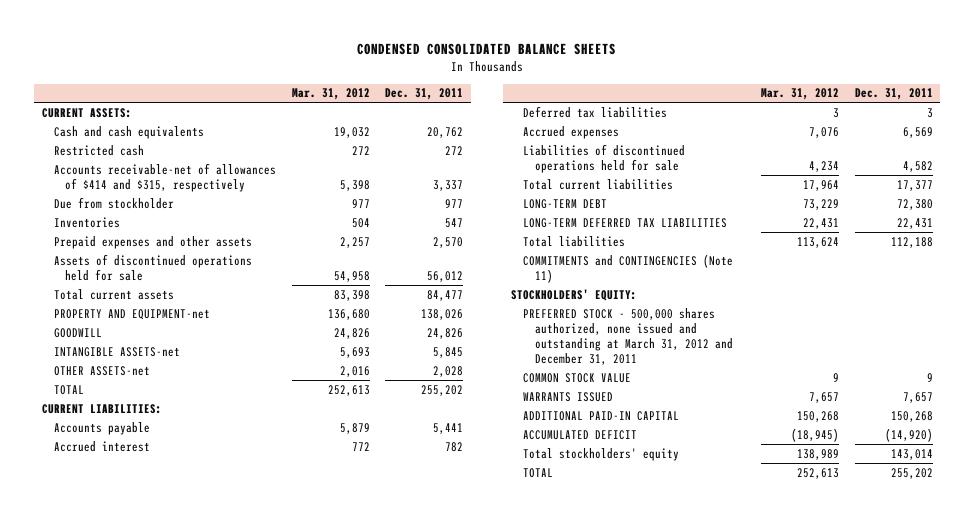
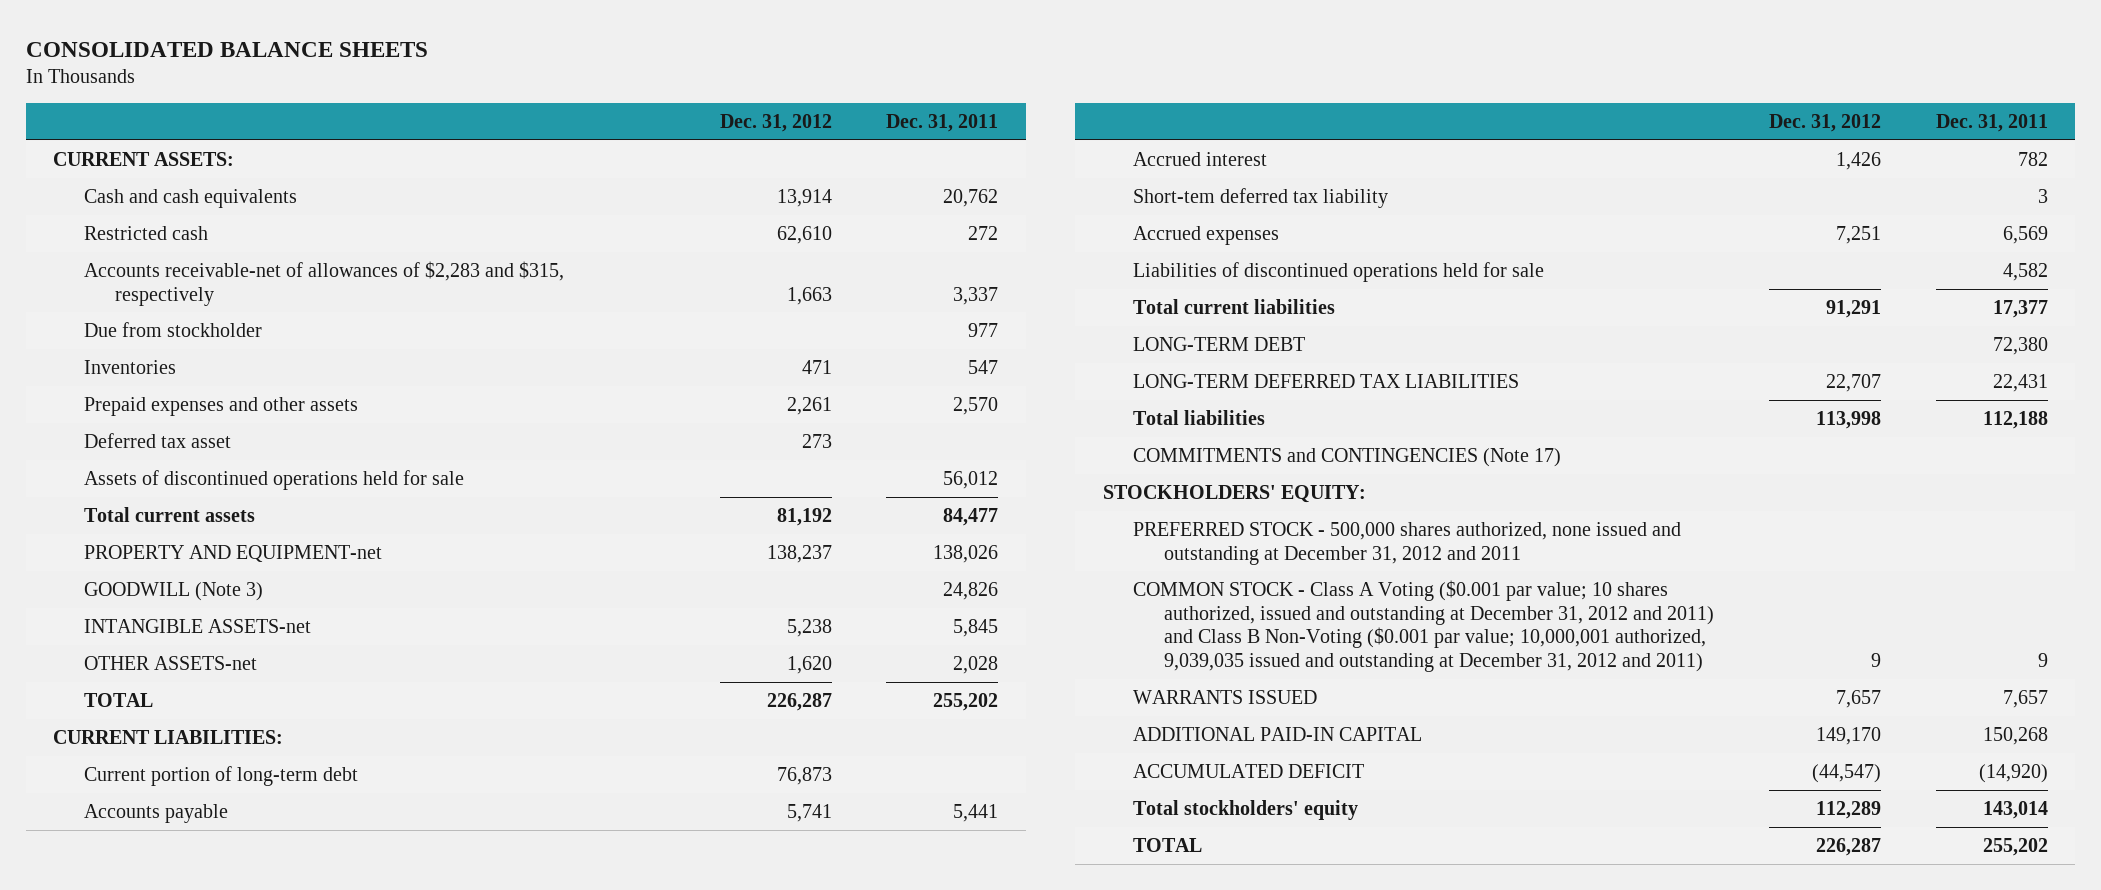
[357,42,617,55] CONDENSED CONSOLIDATED BALANCE SHEETS -> [25,41,428,57] CONSOLIDATED BALANCE SHEETS
[291,88,370,101] Mar. 31, 2012 -> none
none -> [719,114,832,133] Dec. 31, 2012
[53,162,276,192] Accounts receivable-net of allowances of $414 and $315, respectively -> [84,260,565,306] Accounts receivable-net of allowances of $2,283 and $315, respectively
none -> [84,432,232,448] Deferred tax asset
[53,327,102,338] GOODWILL -> [84,581,264,601] GOODWILL (Note 3)
none -> [84,765,359,786] Current portion of long-term debt
[522,105,667,118] Deferred tax liabilities -> [1133,187,1389,208] Short-tem deferred tax liability
[522,253,733,283] COMMITMENTS and CONTINGENCIES (Note 11) -> [1133,447,1562,467] COMMITMENTS and CONTINGENCIES (Note 17)
[522,307,733,365] PREFERRED STOCK - 500,000 shares authorized, none issued and outstanding at March 31, 2012 and December 31, 2011 -> [1133,521,1682,565] PREFERRED STOCK - 500,000 shares authorized, none issued and outstanding at December 31, 2012 and 2011
[522,372,631,383] COMMON STOCK VALUE -> [1133,579,1715,673] COMMON STOCK - Class A Voting ($0.001 par value; 10 shares authorized, issued and outstanding at December 31, 2012 and 2011) and Class B Non-Voting ($0.001 par value; 10,000,001 authorized, 9,039,035 issued and outstanding at December 31, 2012 and 2011)

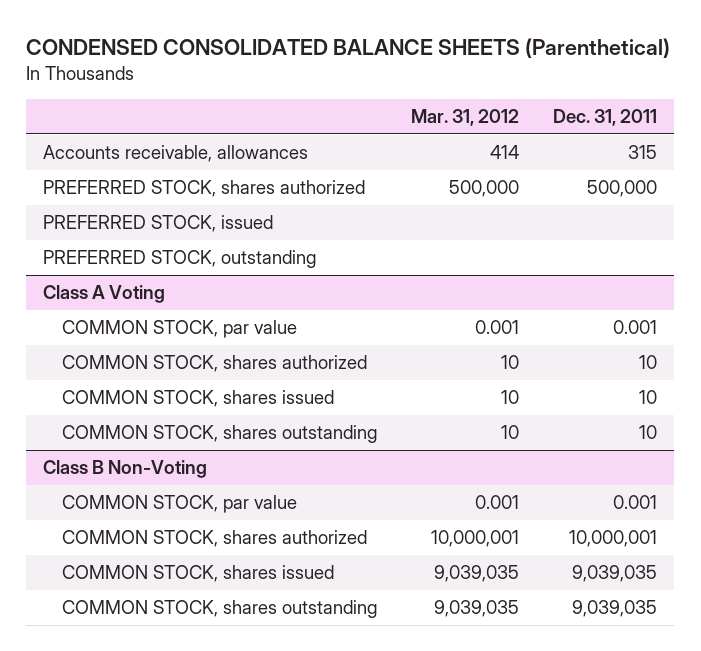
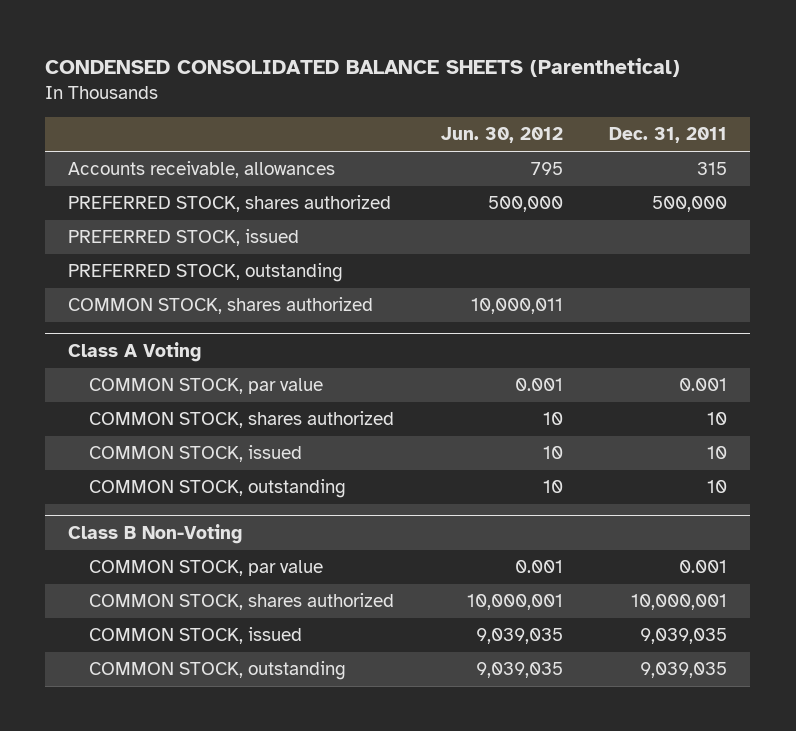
[410,109,519,127] Mar. 31, 2012 -> none
none -> [440,127,563,144] Jun. 30, 2012
none -> [68,297,374,315] COMMON STOCK, shares authorized
[61,390,334,408] COMMON STOCK, shares issued -> [89,445,303,463] COMMON STOCK, issued
[61,425,377,444] COMMON STOCK, shares outstanding -> [89,479,347,499] COMMON STOCK, outstanding
[61,565,334,583] COMMON STOCK, shares issued -> [89,627,303,645] COMMON STOCK, issued
[61,600,377,619] COMMON STOCK, shares outstanding -> [89,661,347,681] COMMON STOCK, outstanding

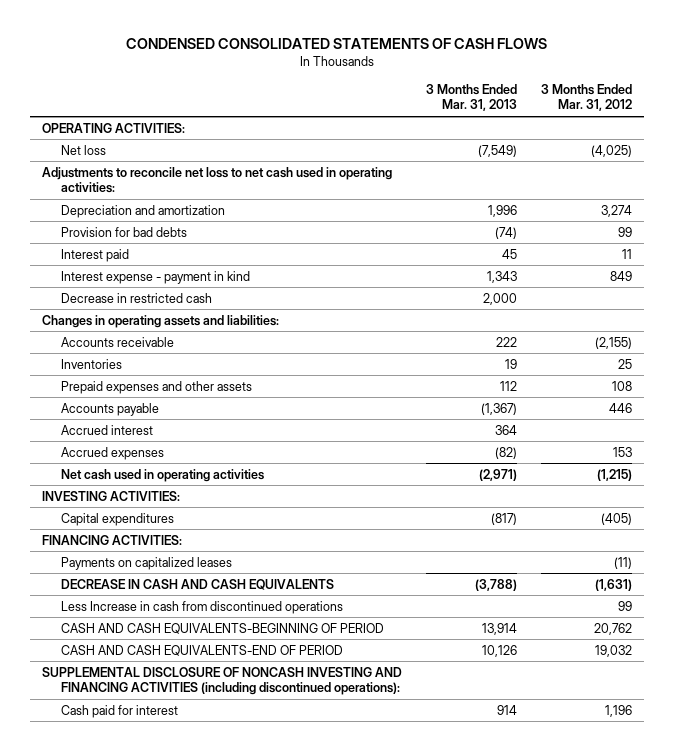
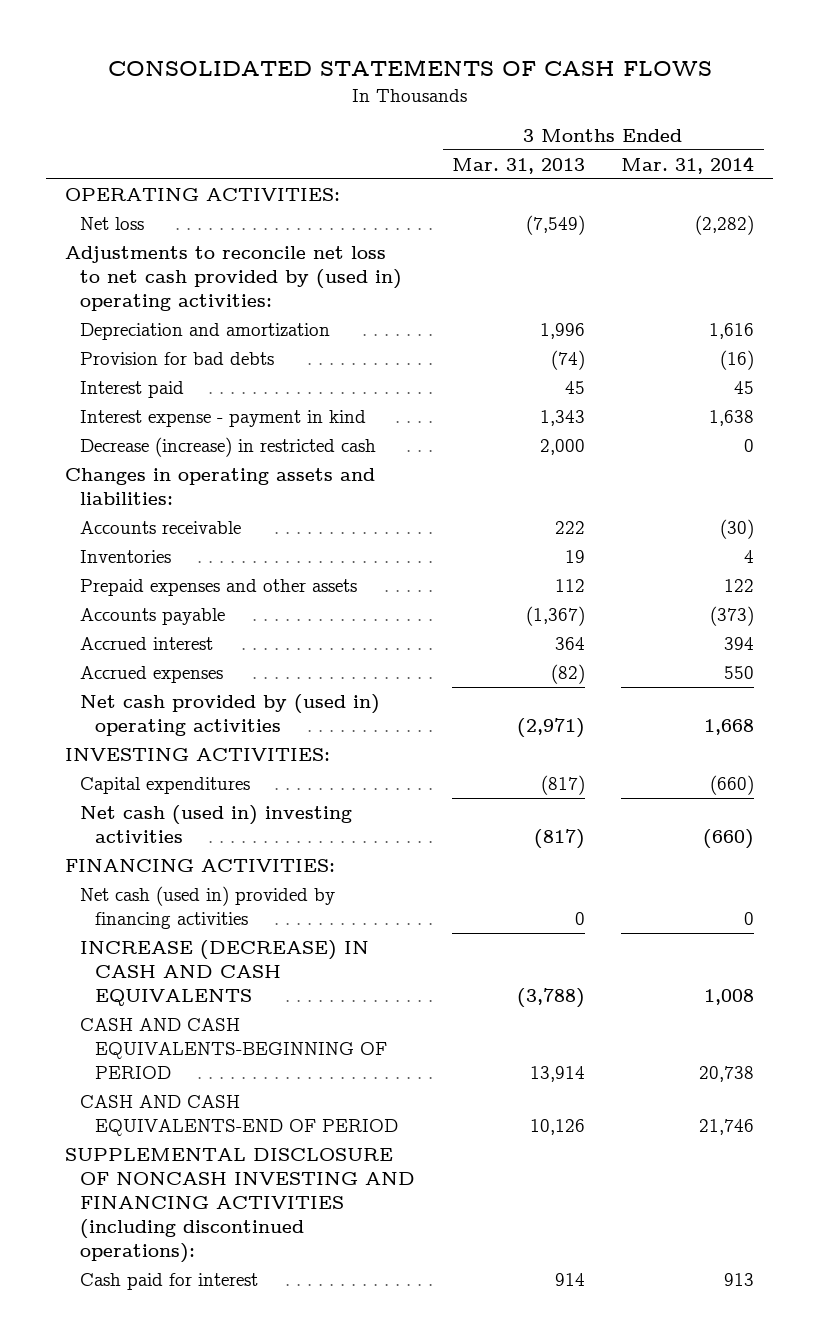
[125,38,547,50] CONDENSED CONSOLIDATED STATEMENTS OF CASH FLOWS -> [107,58,712,76] CONSOLIDATED STATEMENTS OF CASH FLOWS
[540,84,632,112] 3 Months Ended Mar. 31, 2012 -> none
none -> [621,155,755,174] Mar. 31, 2014
[41,166,392,194] Adjustments to reconcile net loss to net cash used in operating activities: -> [64,246,402,311] Adjustments to reconcile net loss to net cash provided by (used in) operating activities:
[61,292,213,303] Decrease in restricted cash -> [79,437,376,458] Decrease (increase) in restricted cash
[61,468,265,482] Net cash used in operating activities -> [79,694,380,737] Net cash provided by (used in) operating activities
none -> [79,805,352,844] Net cash (used in) investing activities
[61,556,233,570] Payments on capitalized leases -> none
[61,600,344,614] Less Increase in cash from discontinued operations -> none
none -> [79,886,335,930] Net cash (used in) provided by financing activities
[61,578,335,590] DECREASE IN CASH AND CASH EQUIVALENTS -> [79,940,369,1006] INCREASE (DECREASE) IN CASH AND CASH EQUIVALENTS

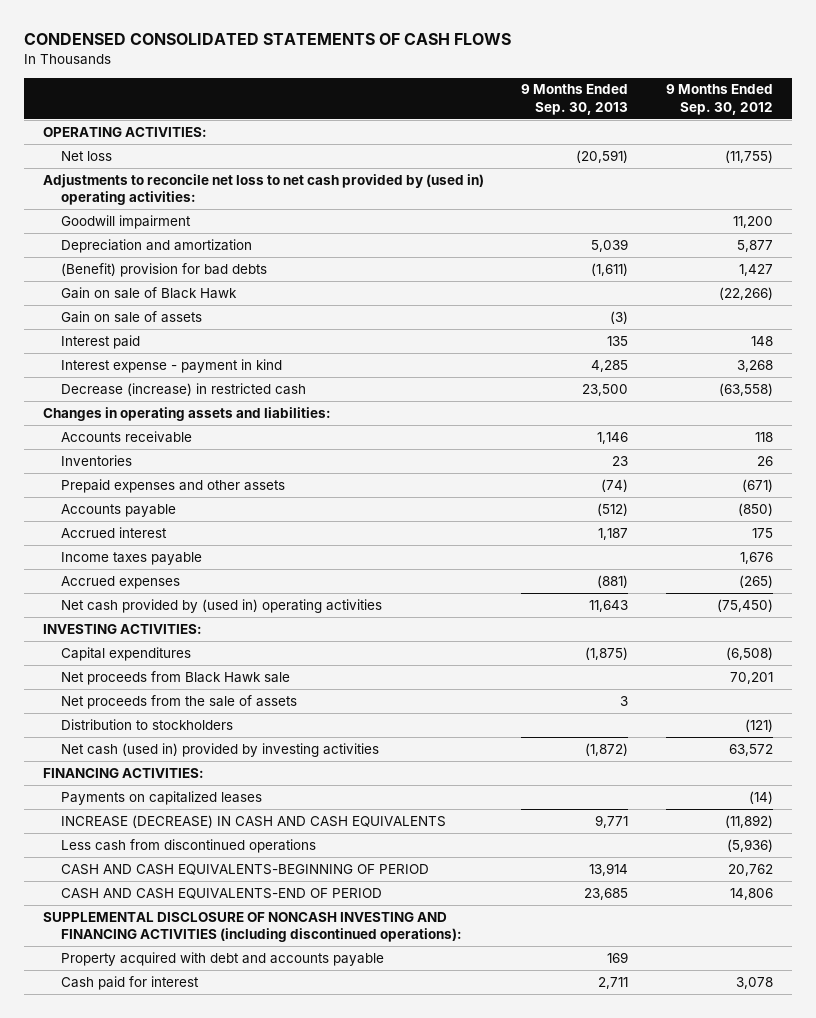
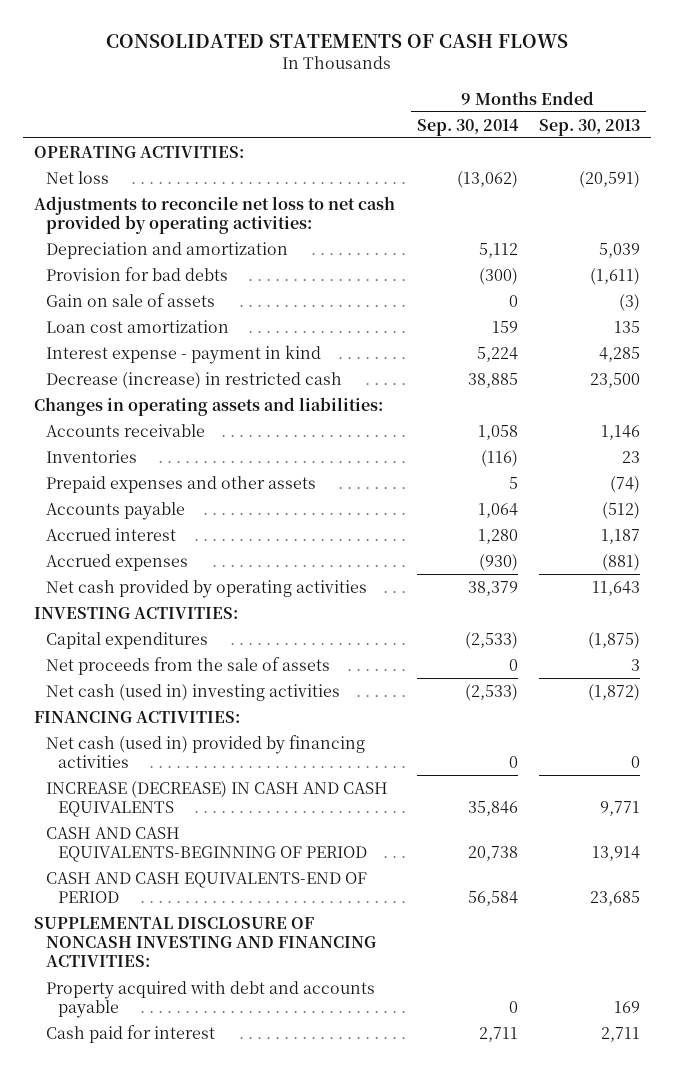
[23,33,511,46] CONDENSED CONSOLIDATED STATEMENTS OF CASH FLOWS -> [106,33,569,48] CONSOLIDATED STATEMENTS OF CASH FLOWS
[666,84,774,115] 9 Months Ended Sep. 30, 2012 -> none
none -> [416,118,519,136] Sep. 30, 2014
[60,214,191,229] Goodwill impairment -> none
[42,173,484,206] Adjustments to reconcile net loss to net cash provided by (used in) operating activities: -> [33,195,395,235] Adjustments to reconcile net loss to net cash provided by operating activities:
[60,286,237,299] Gain on sale of Black Hawk -> none
[60,262,267,277] (Benefit) provision for bad debts -> [45,266,228,281] Provision for bad debts
[60,334,140,349] Interest paid -> [45,319,229,333] Loan cost amortization
[60,551,202,565] Income taxes payable -> none
[60,598,382,613] Net cash provided by (used in) operating activities -> [45,579,367,598] Net cash provided by operating activities
[60,670,290,685] Net proceeds from Black Hawk sale -> none
[60,718,233,730] Distribution to stockholders -> none
[60,742,379,757] Net cash (used in) provided by investing activities -> [45,683,340,701] Net cash (used in) investing activities
[60,790,262,805] Payments on capitalized leases -> none
none -> [45,734,365,769] Net cash (used in) provided by financing activities
[60,838,316,853] Less cash from discontinued operations -> none
[42,911,462,943] SUPPLEMENTAL DISCLOSURE OF NONCASH INVESTING AND FINANCING ACTIVITIES (including discontinued operations): -> [33,916,376,968] SUPPLEMENTAL DISCLOSURE OF NONCASH INVESTING AND FINANCING ACTIVITIES:

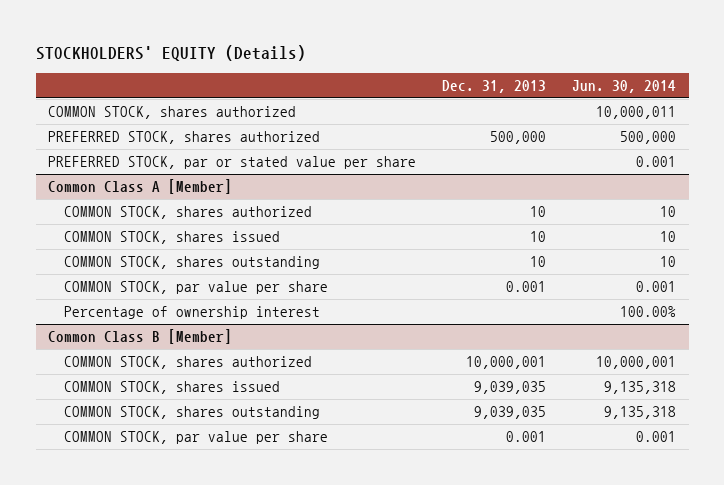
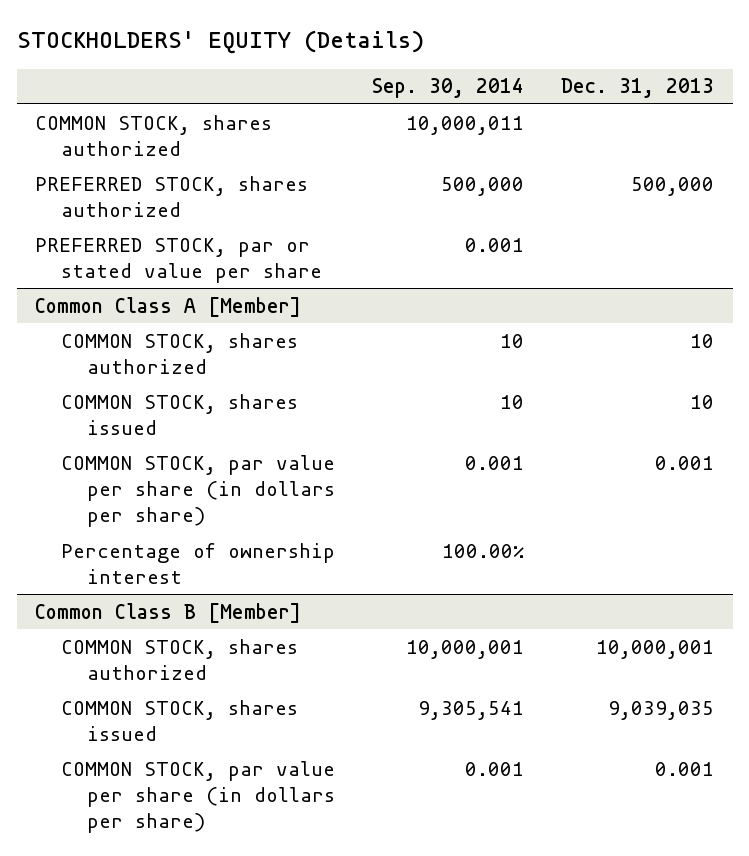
[572,80,677,94] Jun. 30, 2014 -> none
none -> [372,78,525,99] Sep. 30, 2014
[63,256,320,270] COMMON STOCK, shares outstanding -> none
[63,281,328,295] COMMON STOCK, par value per share -> [61,454,336,528] COMMON STOCK, par value per share (in dollars per share)
[63,406,320,420] COMMON STOCK, shares outstanding -> none
[63,431,328,445] COMMON STOCK, par value per share -> [61,760,336,834] COMMON STOCK, par value per share (in dollars per share)

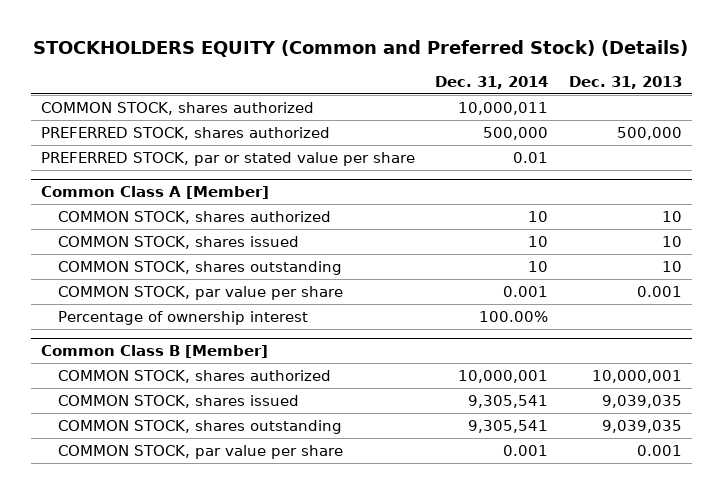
[16,30,424,55] STOCKHOLDERS' EQUITY (Details) -> [33,40,689,58] STOCKHOLDERS EQUITY (Common and Preferred Stock) (Details)
[372,78,525,99] Sep. 30, 2014 -> none
none -> [435,76,549,90] Dec. 31, 2014
none -> [58,260,343,275] COMMON STOCK, shares outstanding
[61,454,336,528] COMMON STOCK, par value per share (in dollars per share) -> [58,285,344,300] COMMON STOCK, par value per share
none -> [58,419,343,434] COMMON STOCK, shares outstanding
[61,760,336,834] COMMON STOCK, par value per share (in dollars per share) -> [58,444,344,459] COMMON STOCK, par value per share

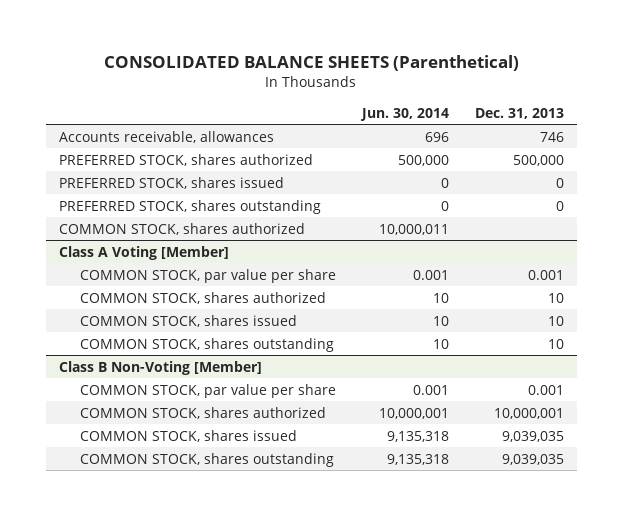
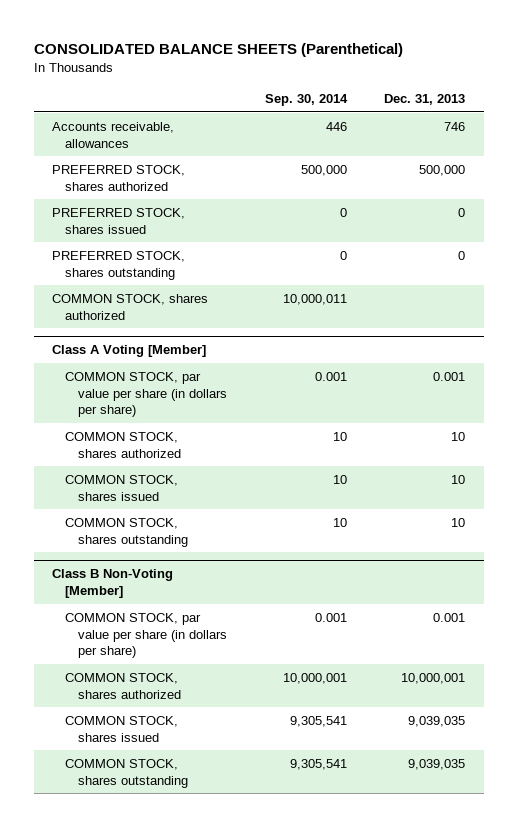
[360,107,450,121] Jun. 30, 2014 -> none
none -> [264,93,348,106] Sep. 30, 2014
[80,268,337,283] COMMON STOCK, par value per share -> [65,371,228,418] COMMON STOCK, par value per share (in dollars per share)
[80,383,337,398] COMMON STOCK, par value per share -> [65,612,228,659] COMMON STOCK, par value per share (in dollars per share)

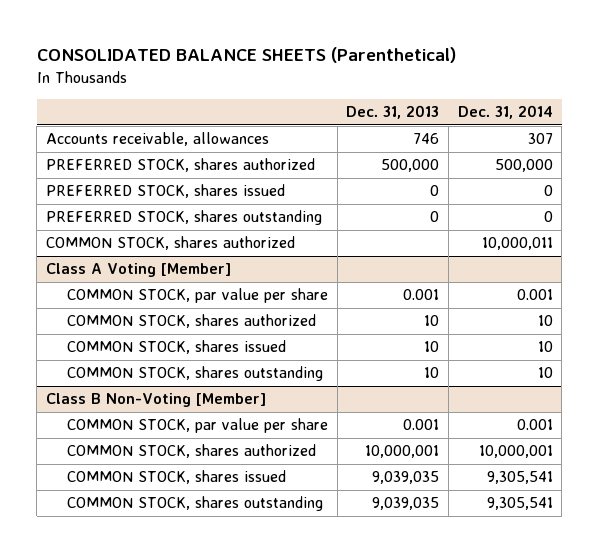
[264,93,348,106] Sep. 30, 2014 -> none
none -> [457,105,553,120] Dec. 31, 2014
[65,371,228,418] COMMON STOCK, par value per share (in dollars per share) -> [67,288,329,304] COMMON STOCK, par value per share
[65,612,228,659] COMMON STOCK, par value per share (in dollars per share) -> [67,418,329,434] COMMON STOCK, par value per share

